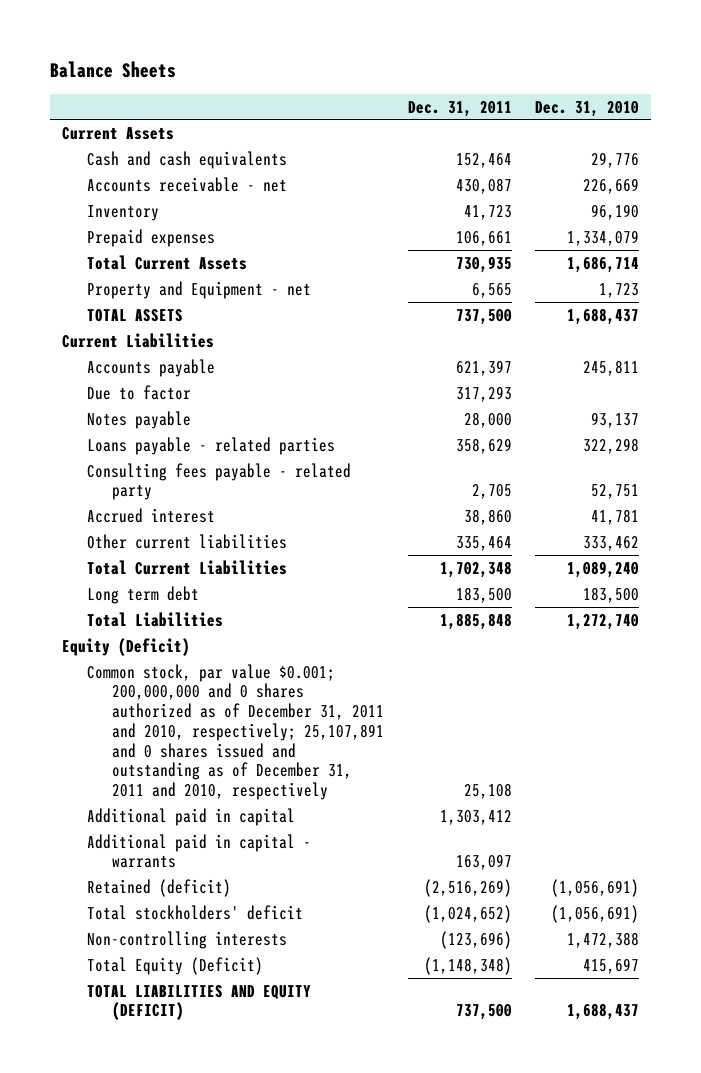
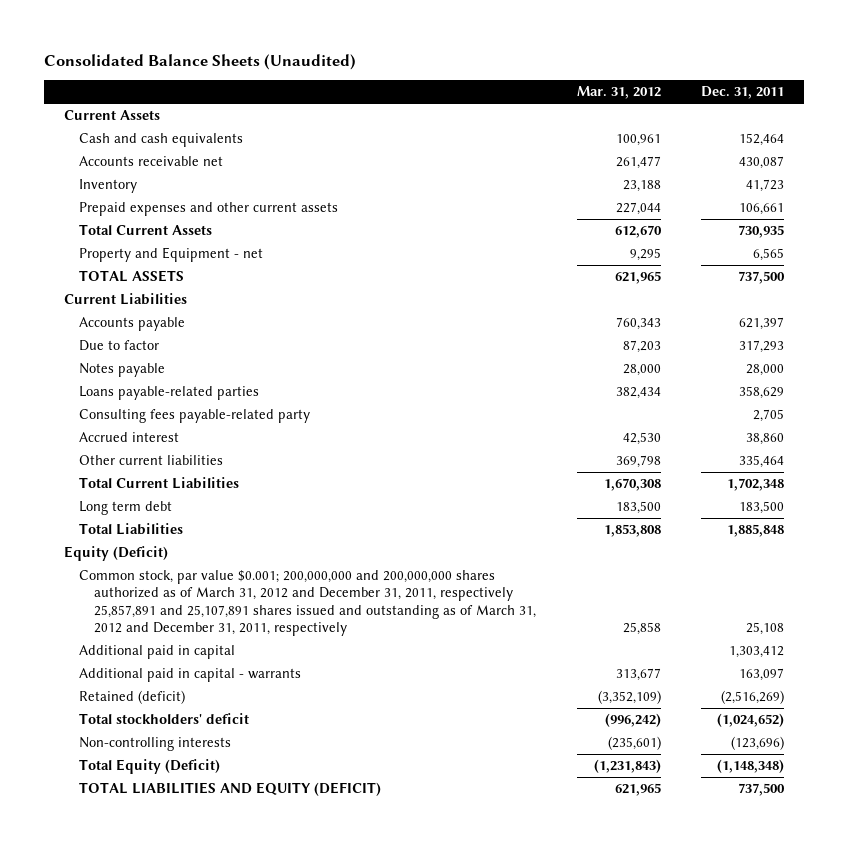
[50,60,177,78] Balance Sheets -> [43,54,356,71] Consolidated Balance Sheets (Unaudited)
[534,100,639,117] Dec. 31, 2010 -> none
none -> [576,86,661,100] Mar. 31, 2012
[87,176,288,192] Accounts receivable - net -> [79,156,224,167] Accounts receivable net
[87,228,216,247] Prepaid expenses -> [79,202,339,217] Prepaid expenses and other current assets
[87,436,336,455] Loans payable - related parties -> [79,386,260,401] Loans payable-related parties
[87,462,352,501] Consulting fees payable - related party -> [79,409,311,424] Consulting fees payable-related party
[87,663,385,800] Common stock, par value $0.001; 200,000,000 and 0 shares authorized as of December 31, 2011 and 2010, respectively; 25,107,891 and 0 shares issued and outstanding as of December 31, 2011 and 2010, respectively -> [79,570,537,636] Common stock, par value $0.001; 200,000,000 and 200,000,000 shares authorized as of March 31, 2012 and December 31, 2011, respectively 25,857,891 and 25,107,891 shares issued and outstanding as of March 31, 2012 and December 31, 2011, respectively

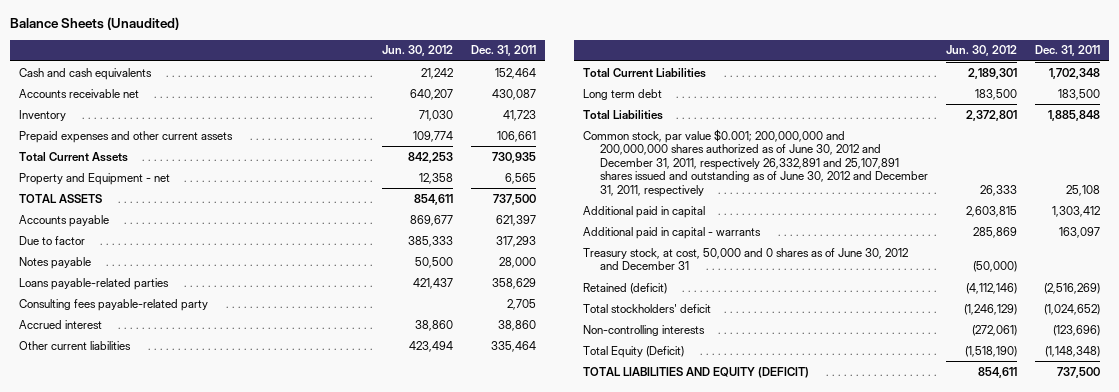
[43,54,356,71] Consolidated Balance Sheets (Unaudited) -> [9,17,179,31] Balance Sheets (Unaudited)
[576,86,661,100] Mar. 31, 2012 -> none
none -> [381,45,453,57] Jun. 30, 2012
[64,110,161,121] Current Assets -> none
[64,293,188,306] Current Liabilities -> none
[64,546,169,562] Equity (Deficit) -> none
[79,570,537,636] Common stock, par value $0.001; 200,000,000 and 200,000,000 shares authorized as of March 31, 2012 and December 31, 2011, respectively 25,857,891 and 25,107,891 shares issued and outstanding as of March 31, 2012 and December 31, 2011, respectively -> [583,128,928,197] Common stock, par value $0.001; 200,000,000 and 200,000,000 shares authorized as of June 30, 2012 and December 31, 2011, respectively 26,332,891 and 25,107,891 shares issued and outstanding as of June 30, 2012 and December 31, 2011, respectively
none -> [583,247,909,271] Treasury stock, at cost, 50,000 and 0 shares as of June 30, 2012 and December 31

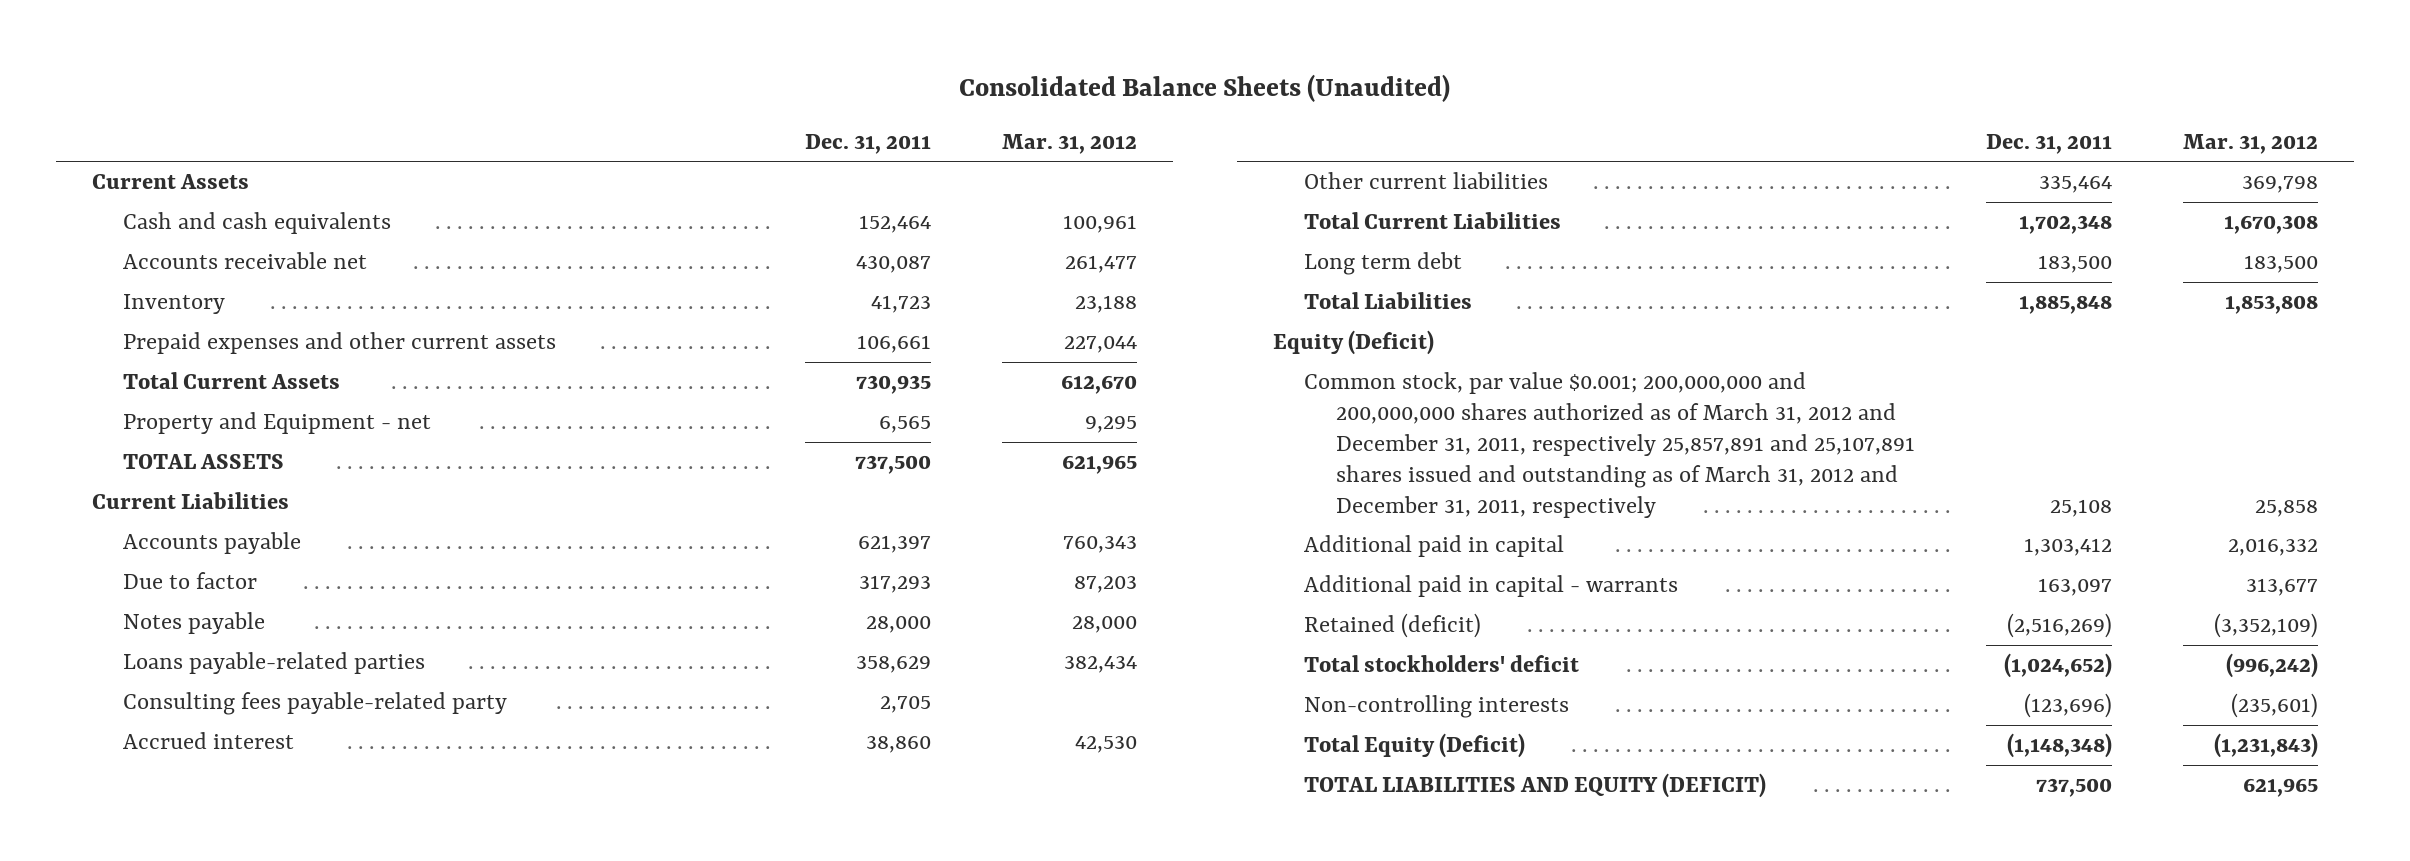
[9,17,179,31] Balance Sheets (Unaudited) -> [959,74,1451,103] Consolidated Balance Sheets (Unaudited)
[381,45,453,57] Jun. 30, 2012 -> none
none -> [1002,133,1138,154] Mar. 31, 2012
none -> [92,174,250,190] Current Assets
none -> [92,492,290,510] Current Liabilities
none -> [1272,330,1434,356] Equity (Deficit)
[583,128,928,197] Common stock, par value $0.001; 200,000,000 and 200,000,000 shares authorized as of June 30, 2012 and December 31, 2011, respectively 26,332,891 and 25,107,891 shares issued and outstanding as of June 30, 2012 and December 31, 2011, respectively -> [1304,372,1915,519] Common stock, par value $0.001; 200,000,000 and 200,000,000 shares authorized as of March 31, 2012 and December 31, 2011, respectively 25,857,891 and 25,107,891 shares issued and outstanding as of March 31, 2012 and December 31, 2011, respectively
[583,247,909,271] Treasury stock, at cost, 50,000 and 0 shares as of June 30, 2012 and December 31 -> none

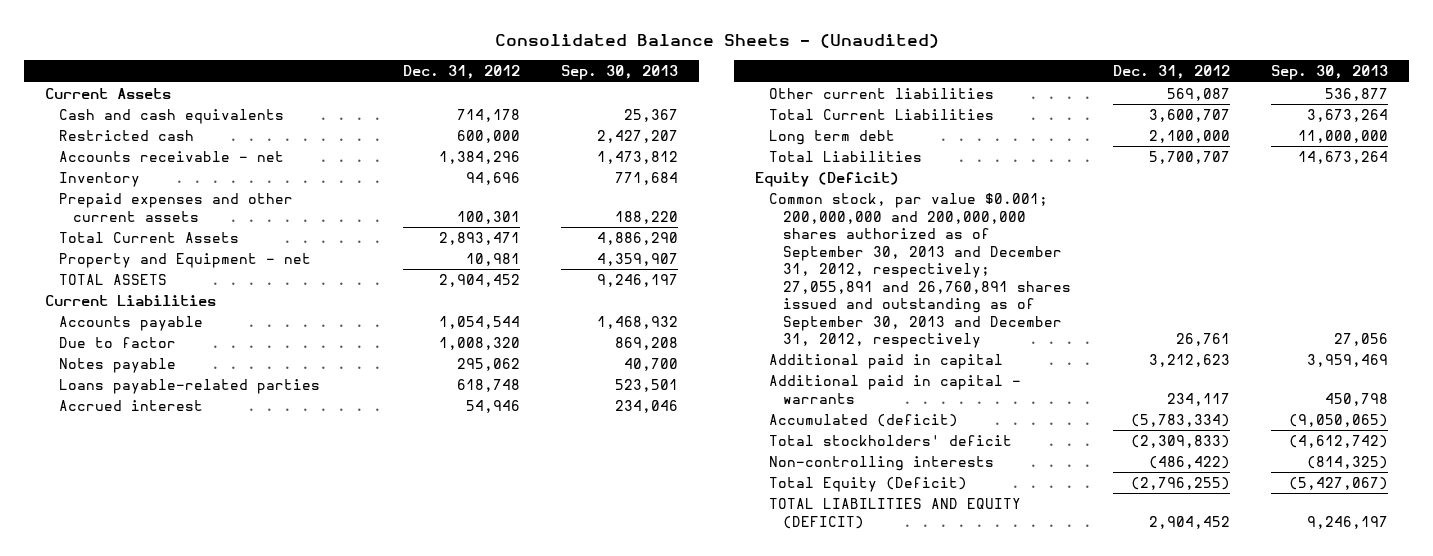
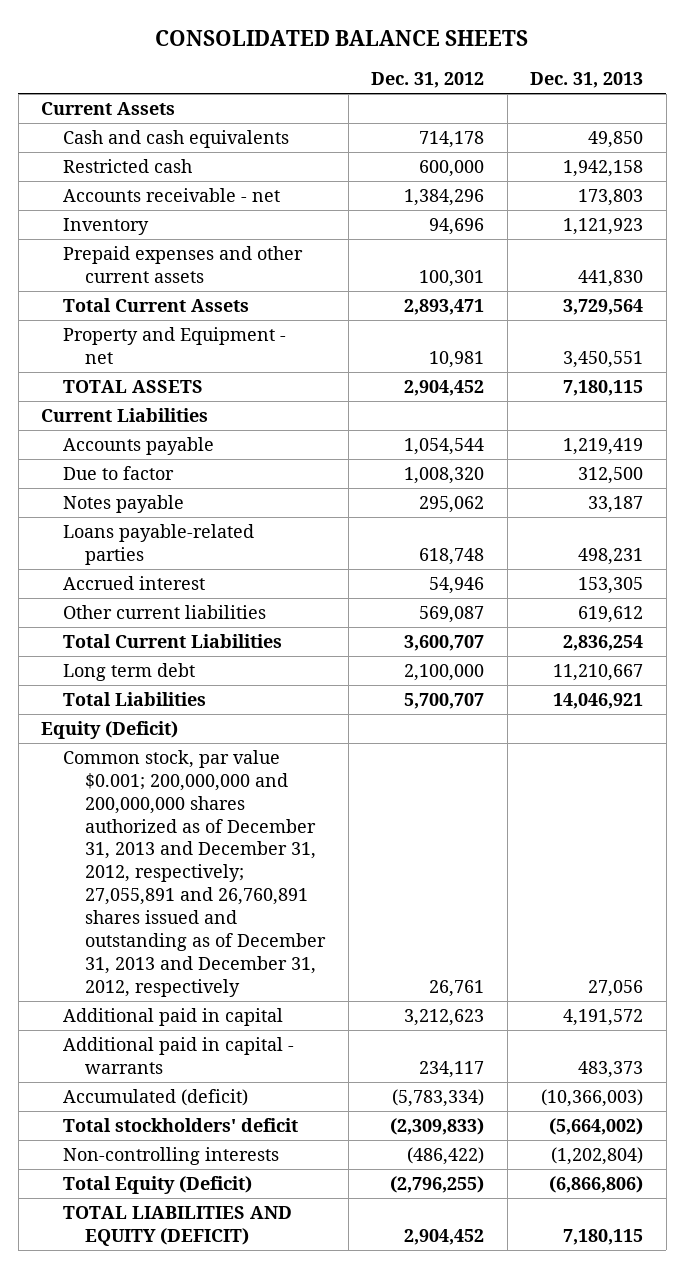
[494,34,939,49] Consolidated Balance Sheets - (Unaudited) -> [155,30,529,47] CONSOLIDATED BALANCE SHEETS
[561,65,679,81] Sep. 30, 2013 -> none
none -> [530,72,644,89] Dec. 31, 2013
[769,193,1072,349] Common stock, par value $0.001; 200,000,000 and 200,000,000 shares authorized as of September 30, 2013 and December 31, 2012, respectively; 27,055,891 and 26,760,891 shares issued and outstanding as of September 30, 2013 and December 31, 2012, respectively -> [63,750,327,997] Common stock, par value $0.001; 200,000,000 and 200,000,000 shares authorized as of December 31, 2013 and December 31, 2012, respectively; 27,055,891 and 26,760,891 shares issued and outstanding as of December 31, 2013 and December 31, 2012, respectively

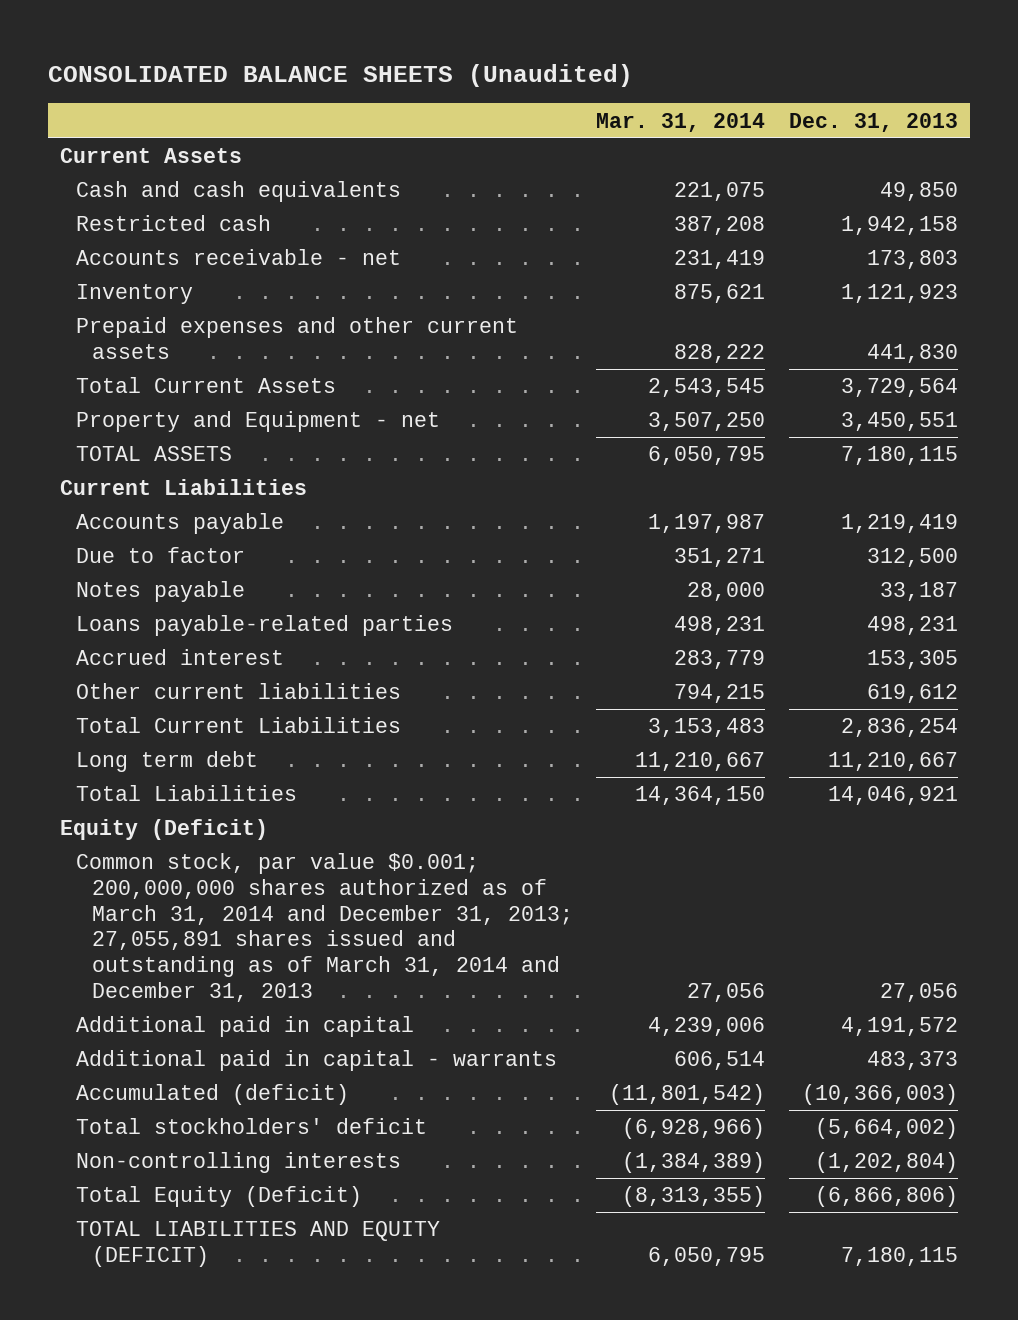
[155,30,529,47] CONSOLIDATED BALANCE SHEETS -> [48,63,634,87] CONSOLIDATED BALANCE SHEETS (Unaudited)
[371,72,485,89] Dec. 31, 2012 -> none
none -> [596,112,766,132] Mar. 31, 2014
[63,750,327,997] Common stock, par value $0.001; 200,000,000 and 200,000,000 shares authorized as of December 31, 2013 and December 31, 2012, respectively; 27,055,891 and 26,760,891 shares issued and outstanding as of December 31, 2013 and December 31, 2012, respectively -> [75,853,573,1002] Common stock, par value $0.001; 200,000,000 shares authorized as of March 31, 2014 and December 31, 2013; 27,055,891 shares issued and outstanding as of March 31, 2014 and December 31, 2013

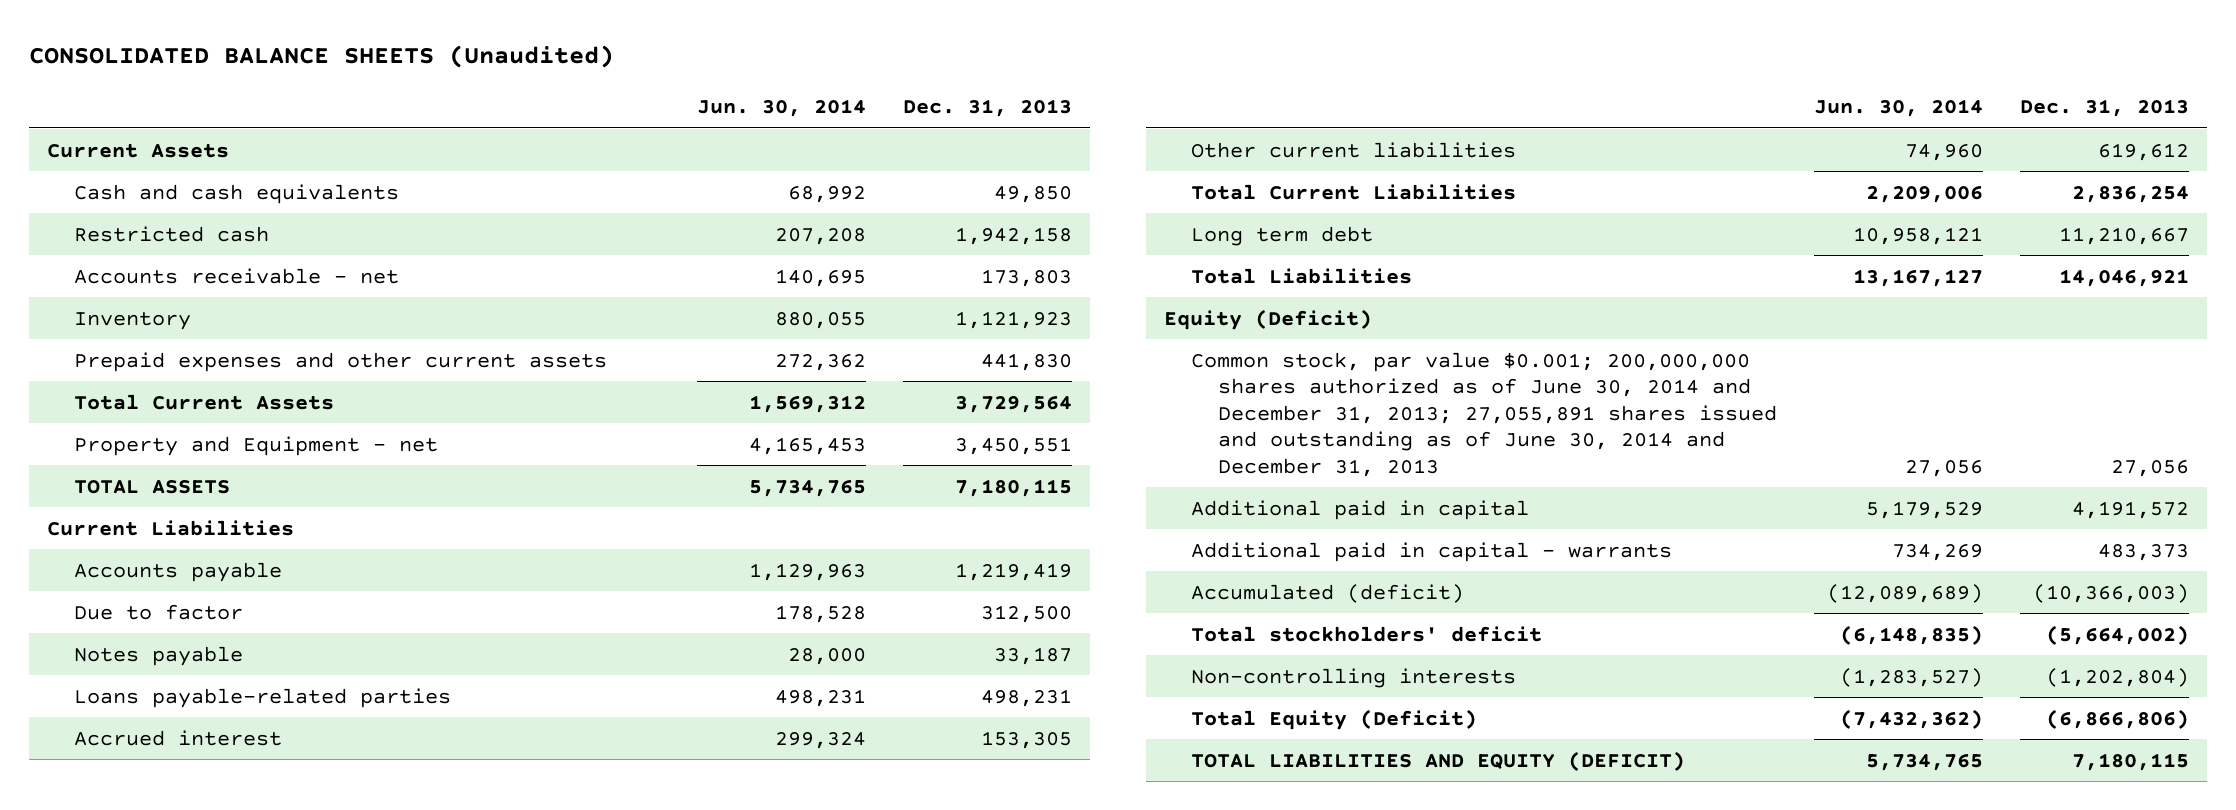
[596,112,766,132] Mar. 31, 2014 -> none
none -> [697,99,867,118] Jun. 30, 2014
[75,853,573,1002] Common stock, par value $0.001; 200,000,000 shares authorized as of March 31, 2014 and December 31, 2013; 27,055,891 shares issued and outstanding as of March 31, 2014 and December 31, 2013 -> [1191,351,1778,477] Common stock, par value $0.001; 200,000,000 shares authorized as of June 30, 2014 and December 31, 2013; 27,055,891 shares issued and outstanding as of June 30, 2014 and December 31, 2013

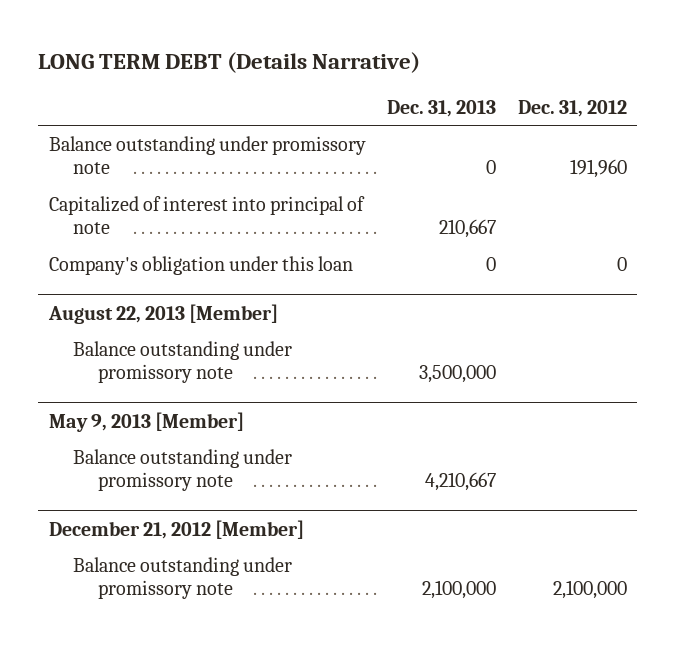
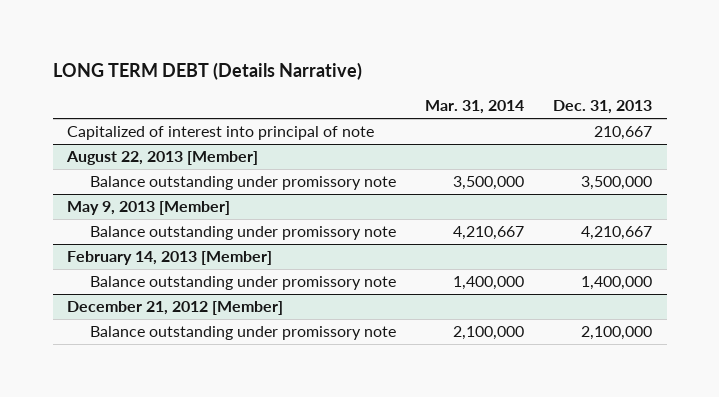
[517,99,627,117] Dec. 31, 2012 -> none
none -> [425,100,525,115] Mar. 31, 2014
[49,136,367,175] Balance outstanding under promissory note -> none
[49,256,354,276] Company's obligation under this loan -> none
none -> [67,251,273,266] February 14, 2013 [Member]
none -> [90,276,397,291] Balance outstanding under promissory note

